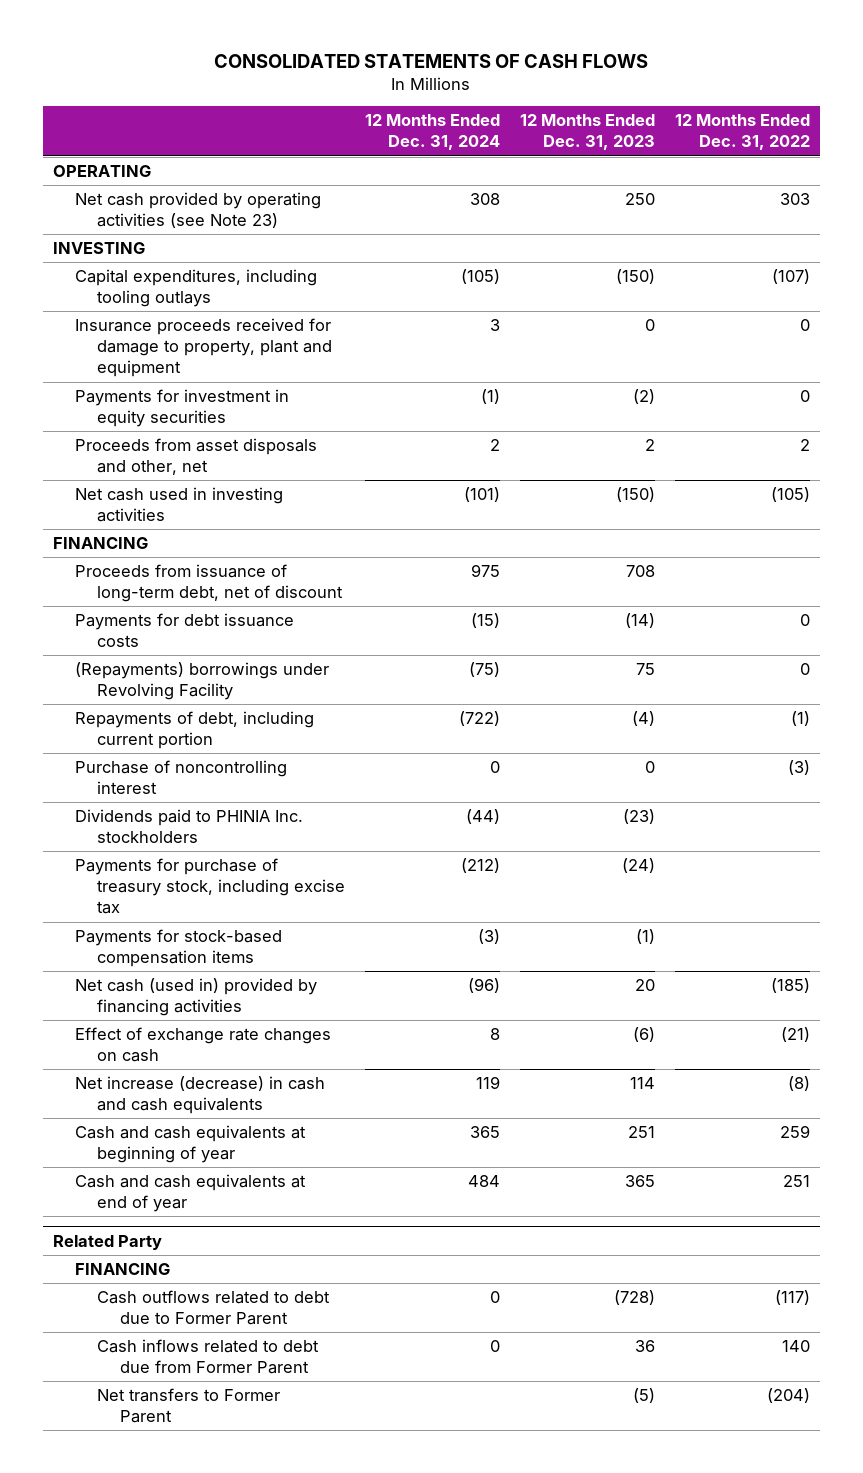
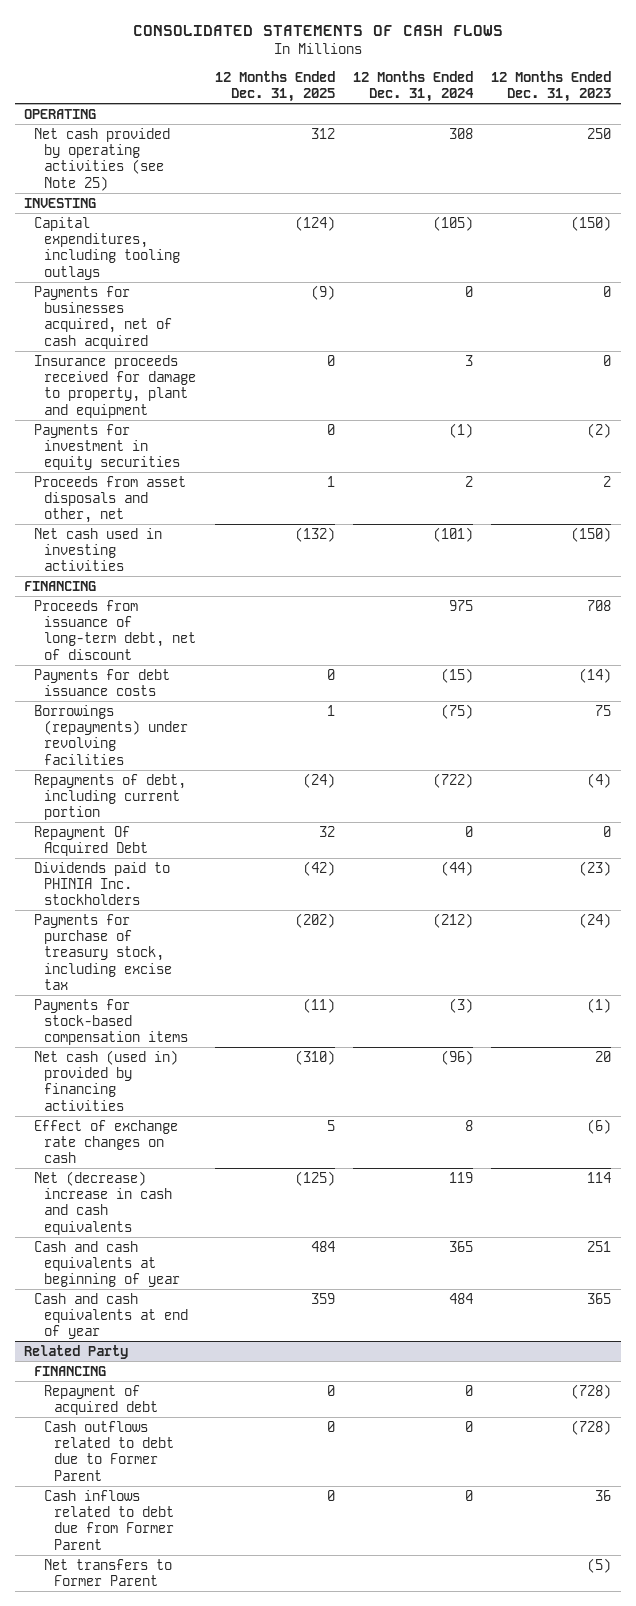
[675,114,811,151] 12 Months Ended Dec. 31, 2022 -> none
none -> [214,70,335,102] 12 Months Ended Dec. 31, 2025
[74,192,321,229] Net cash provided by operating activities (see Note 23) -> [34,127,171,191] Net cash provided by operating activities (see Note 25)
none -> [34,285,173,349] Payments for businesses acquired, net of cash acquired
[74,662,329,701] (Repayments) borrowings under Revolving Facility -> [34,704,189,765] Borrowings (repayments) under revolving facilities
[74,760,287,795] Purchase of noncontrolling interest -> none
none -> [34,825,149,856] Repayment Of Acquired Debt
[74,1076,325,1115] Net increase (decrease) in cash and cash equivalents -> [34,1170,173,1235] Net (decrease) increase in cash and cash equivalents
none -> [44,1384,159,1415] Repayment of acquired debt

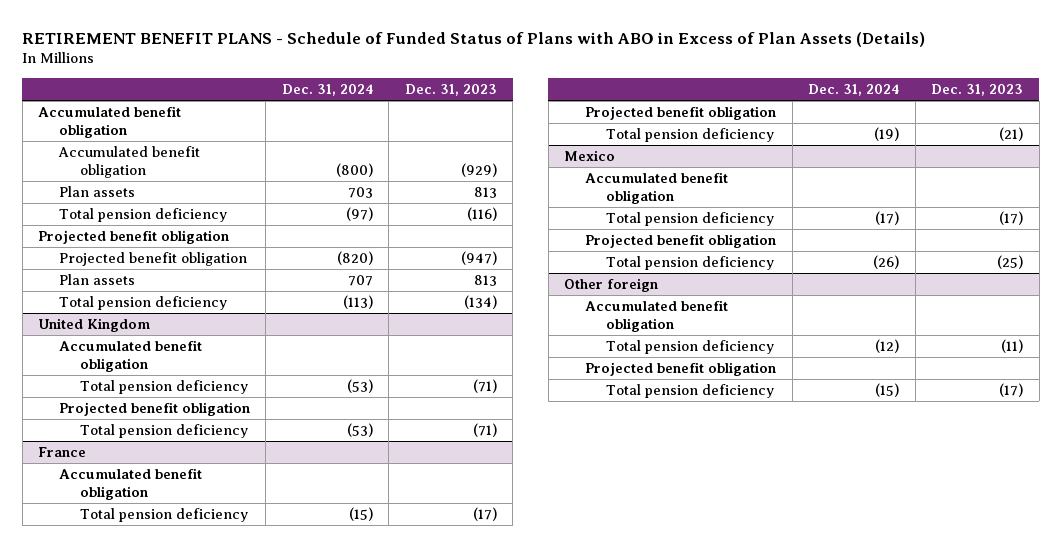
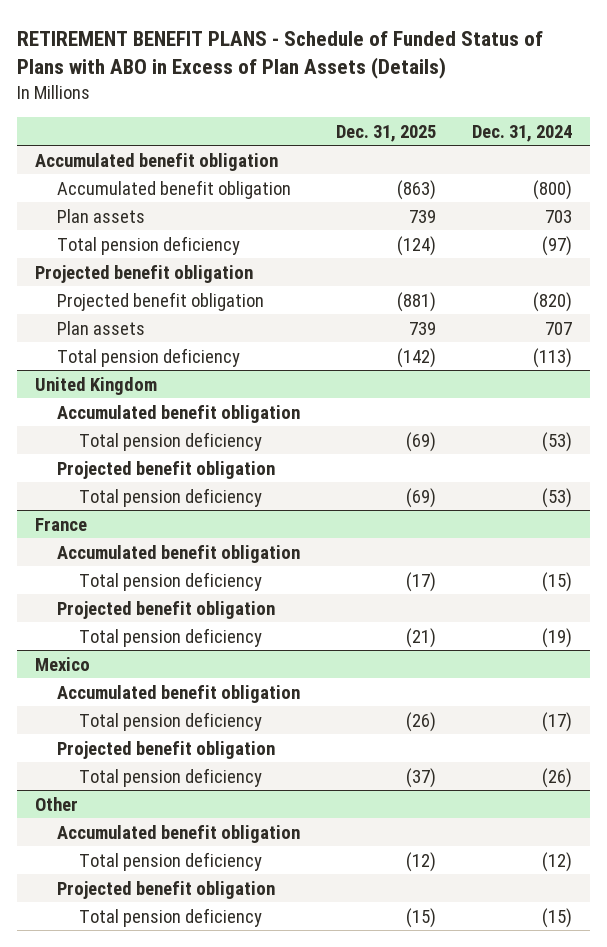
[404,83,497,96] Dec. 31, 2023 -> none
none -> [335,124,436,142] Dec. 31, 2025
[564,278,659,293] Other foreign -> [35,796,79,811] Other

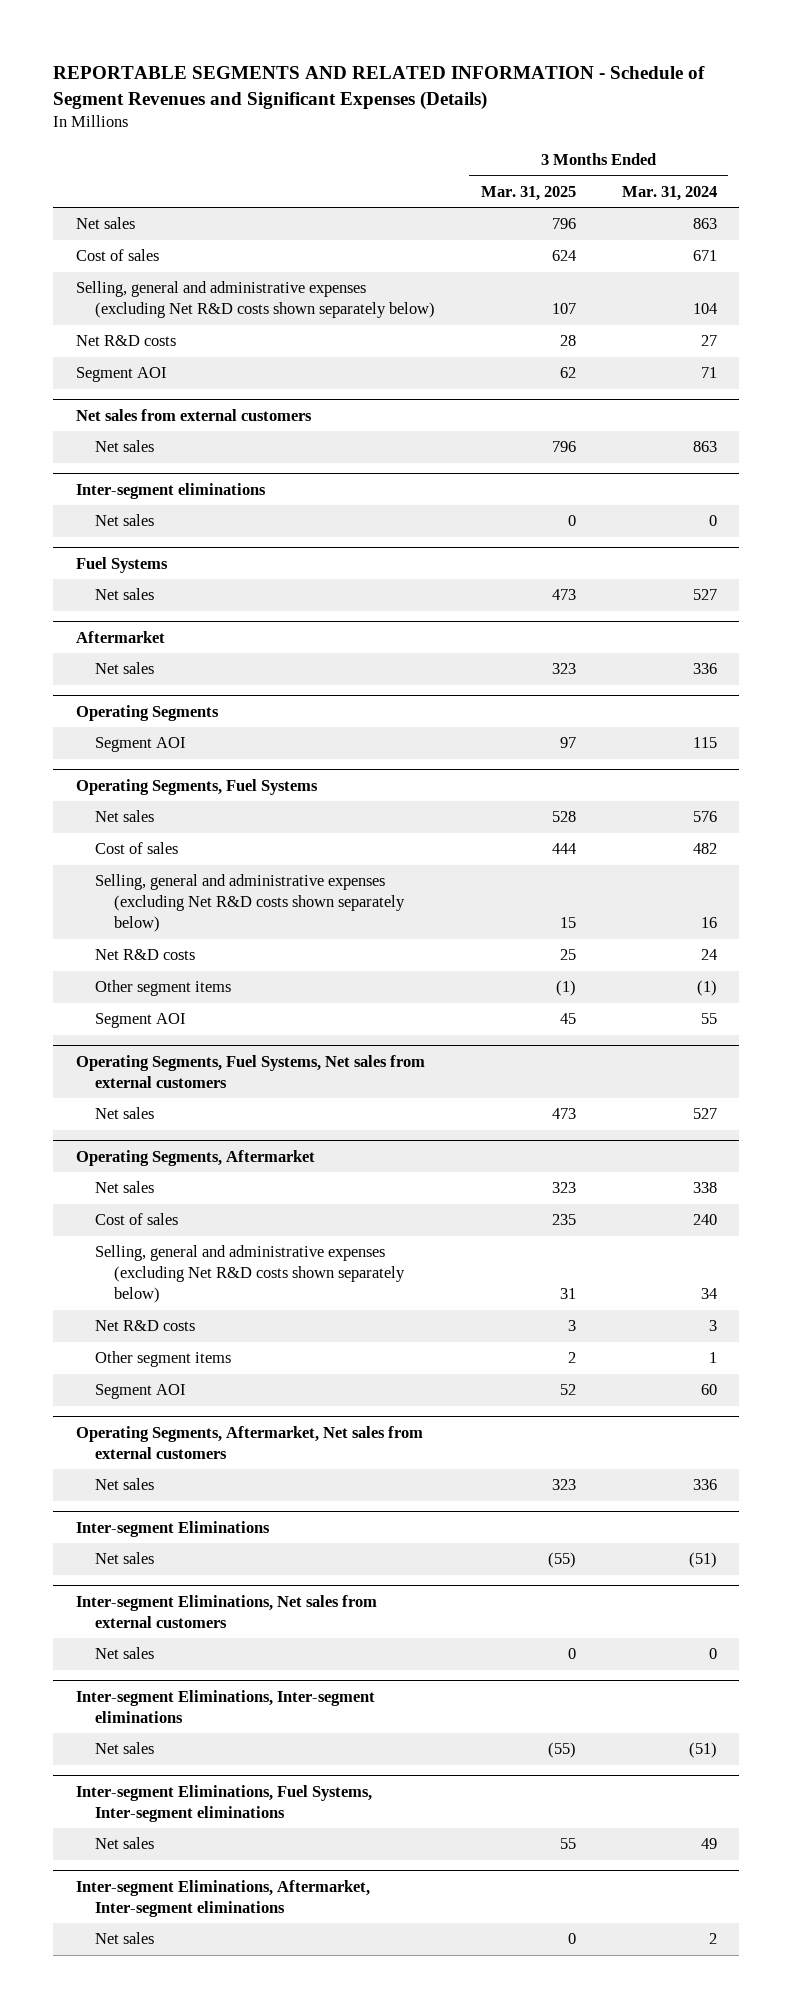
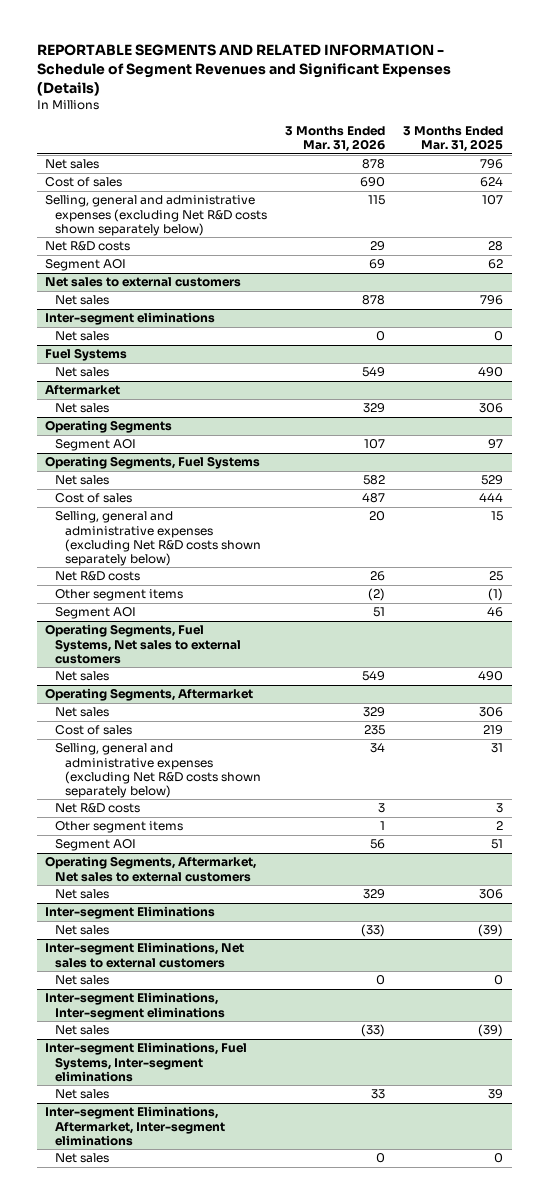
[621,185,717,201] Mar. 31, 2024 -> none
none -> [284,125,385,152] 3 Months Ended Mar. 31, 2026
[75,408,312,421] Net sales from external customers -> [45,277,242,288] Net sales to external customers
[551,589,576,601] 473 -> [477,367,503,378] 490
[551,663,576,675] 323 -> [478,403,503,414] 306
[551,811,576,823] 528 -> [480,475,503,486] 529
[559,1013,576,1025] 45 -> [486,607,503,618] 46
[75,1054,425,1088] Operating Segments, Fuel Systems, Net sales from external customers -> [45,624,242,664] Operating Segments, Fuel Systems, Net sales to external customers
[551,1108,576,1120] 473 -> [477,671,503,682] 490
[551,1182,576,1194] 323 -> [478,707,503,718] 306
[551,1214,576,1226] 235 -> [482,725,503,736] 219
[559,1384,576,1396] 52 -> [490,839,503,850] 51
[75,1425,423,1459] Operating Segments, Aftermarket, Net sales from external customers -> [45,856,257,882] Operating Segments, Aftermarket, Net sales to external customers
[551,1479,576,1491] 323 -> [478,889,503,900] 306
[547,1552,576,1569] (55) -> [477,924,503,938] (39)
[75,1594,377,1628] Inter-segment Eliminations, Net sales from external customers -> [45,942,245,968] Inter-segment Eliminations, Net sales to external customers
[547,1742,576,1759] (55) -> [477,1024,503,1038] (39)
[559,1838,576,1850] 55 -> [487,1089,503,1100] 39

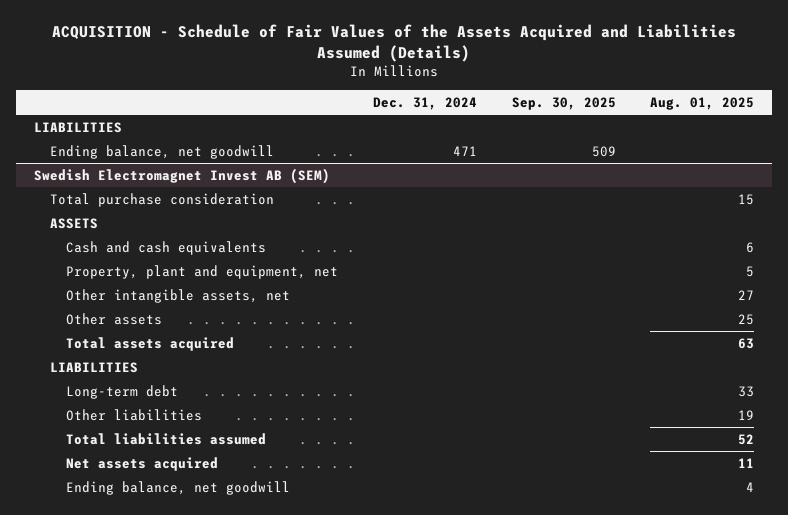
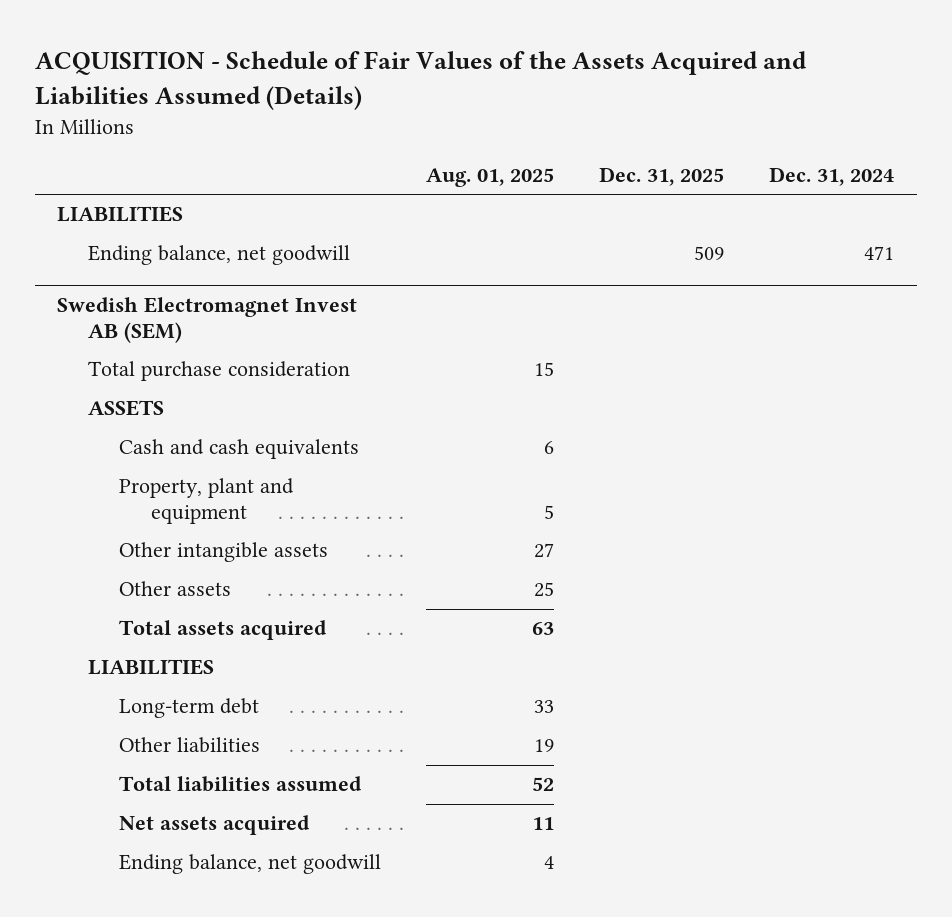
[511,96,616,110] Sep. 30, 2025 -> none
none -> [599,167,725,187] Dec. 31, 2025
[65,264,338,279] Property, plant and equipment, net -> [119,478,295,525] Property, plant and equipment
[65,288,290,303] Other intangible assets, net -> [119,542,329,563] Other intangible assets

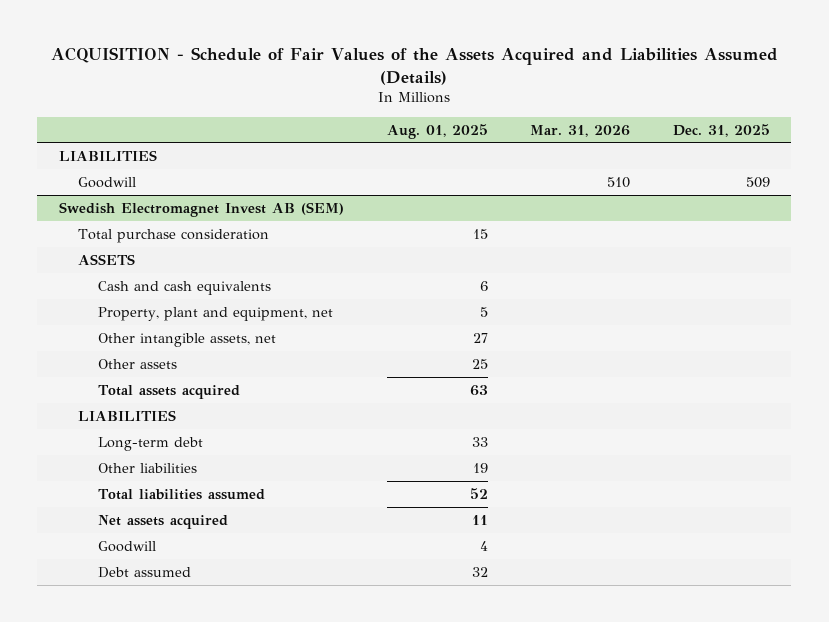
[769,167,895,187] Dec. 31, 2024 -> none
none -> [530,124,631,137] Mar. 31, 2026
[88,245,351,266] Ending balance, net goodwill -> [78,176,137,188] Goodwill
[119,478,295,525] Property, plant and equipment -> [97,306,333,321] Property, plant and equipment, net
[119,542,329,563] Other intangible assets -> [97,332,276,347] Other intangible assets, net
[119,854,382,875] Ending balance, net goodwill -> [97,540,156,552] Goodwill
none -> [97,566,191,578] Debt assumed

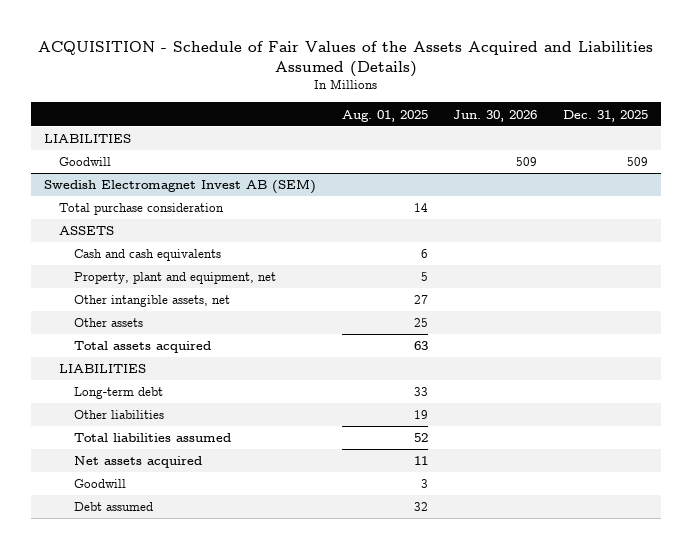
[530,124,631,137] Mar. 31, 2026 -> none
none -> [453,109,538,122] Jun. 30, 2026
[472,228,488,239] 15 -> [413,203,428,213] 14
[479,540,488,551] 4 -> [420,479,428,489] 3

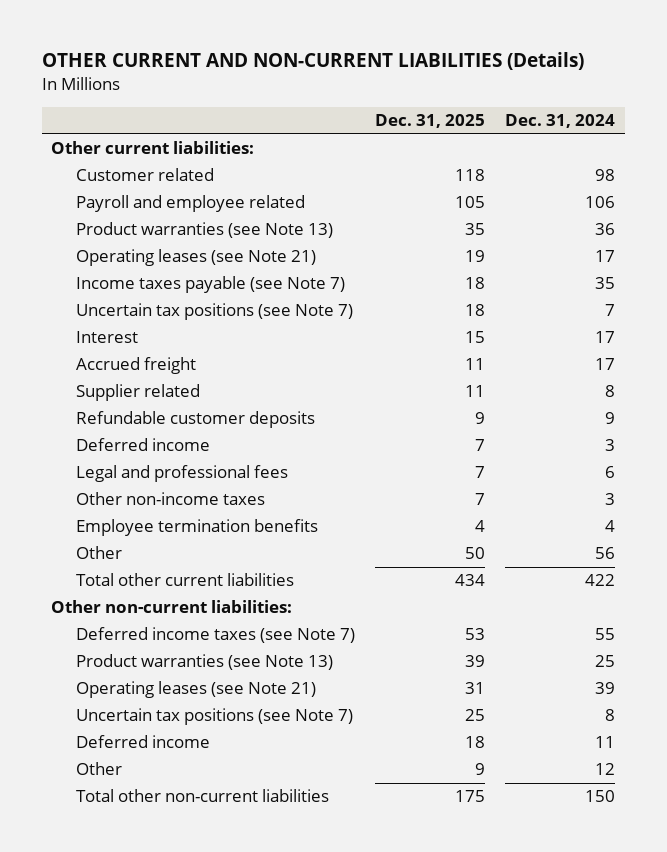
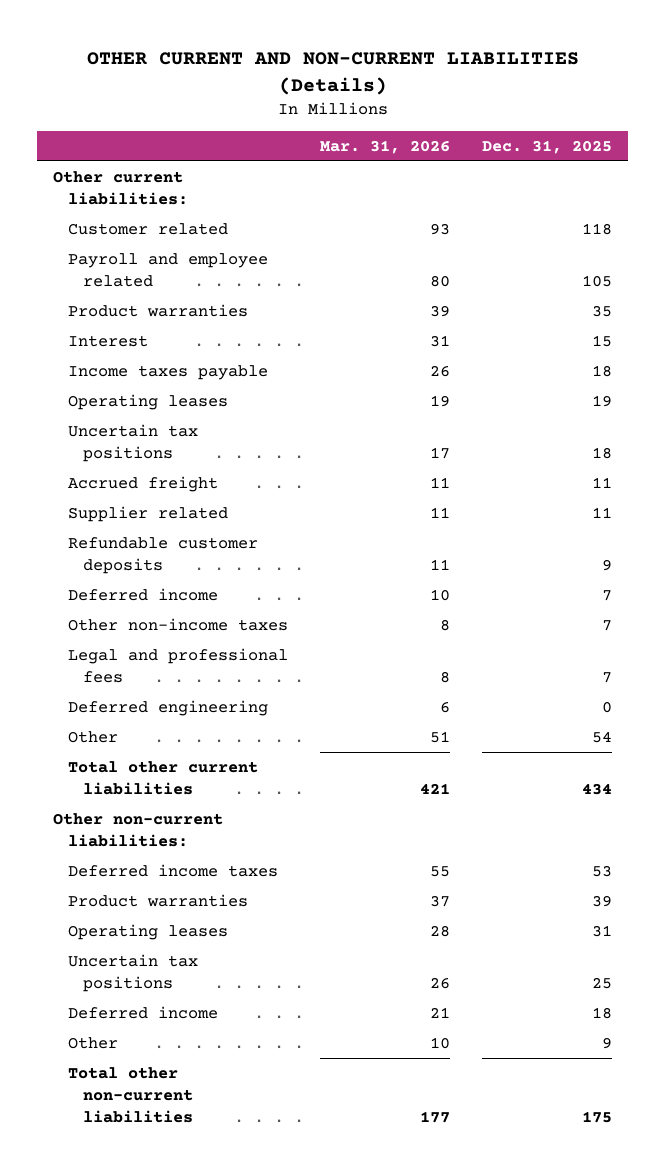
[505,114,616,129] Dec. 31, 2024 -> none
none -> [320,139,451,154] Mar. 31, 2026
[76,249,317,267] Operating leases (see Note 21) -> none
[76,276,346,294] Income taxes payable (see Note 7) -> none
[76,303,354,321] Uncertain tax positions (see Note 7) -> none
[76,222,334,239] Product warranties (see Note 13) -> [68,303,249,317] Product warranties
none -> [68,364,269,380] Income taxes payable
none -> [68,393,229,410] Operating leases
none -> [68,423,199,462] Uncertain tax positions
[76,519,319,537] Employee termination benefits -> none
[76,465,289,483] Legal and professional fees -> [68,647,289,683] Legal and professional fees
none -> [68,699,269,716] Deferred engineering
[465,547,486,560] 50 -> [592,730,613,743] 54
[76,627,356,644] Deferred income taxes (see Note 7) -> [68,863,279,877] Deferred income taxes
[76,654,334,671] Product warranties (see Note 13) -> [68,893,249,907] Product warranties
[76,681,317,699] Operating leases (see Note 21) -> [68,923,229,940] Operating leases
[76,708,354,726] Uncertain tax positions (see Note 7) -> [68,953,199,992] Uncertain tax positions

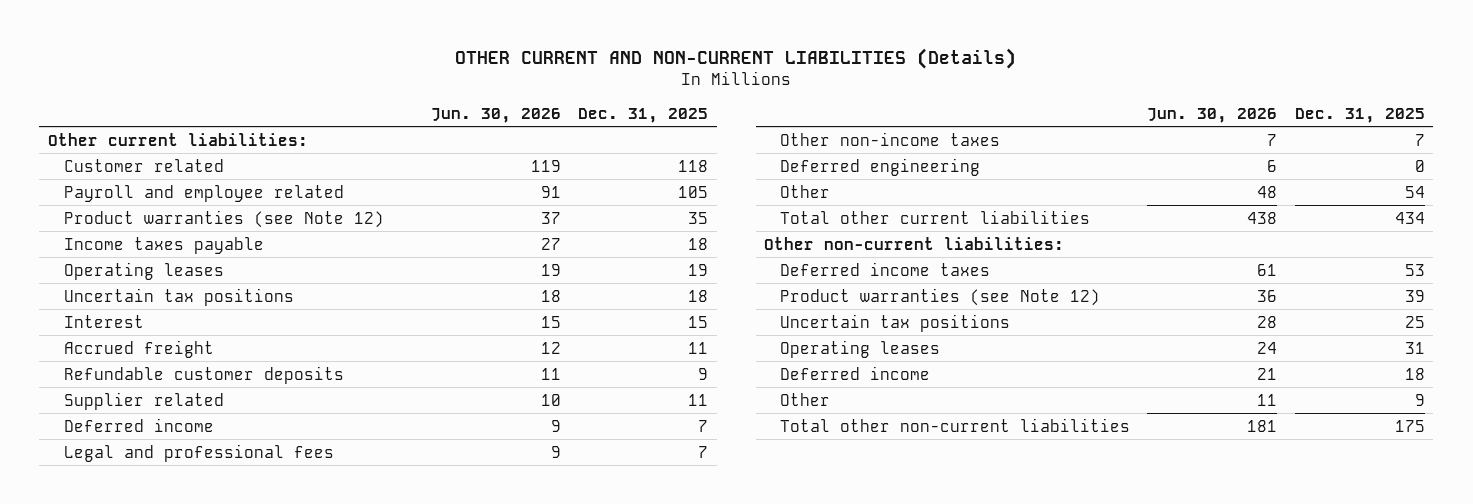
[320,139,451,154] Mar. 31, 2026 -> none
none -> [431,107,562,123] Jun. 30, 2026
[68,303,249,317] Product warranties -> [64,209,385,228] Product warranties (see Note 12)
[68,334,149,347] Interest -> [64,314,145,328] Interest
[68,505,229,522] Supplier related -> [64,391,225,410] Supplier related
[68,617,289,631] Other non-income taxes -> [780,131,1001,146] Other non-income taxes
[68,893,249,907] Product warranties -> [780,287,1101,306] Product warranties (see Note 12)
[68,923,229,940] Operating leases -> [780,339,941,358] Operating leases

